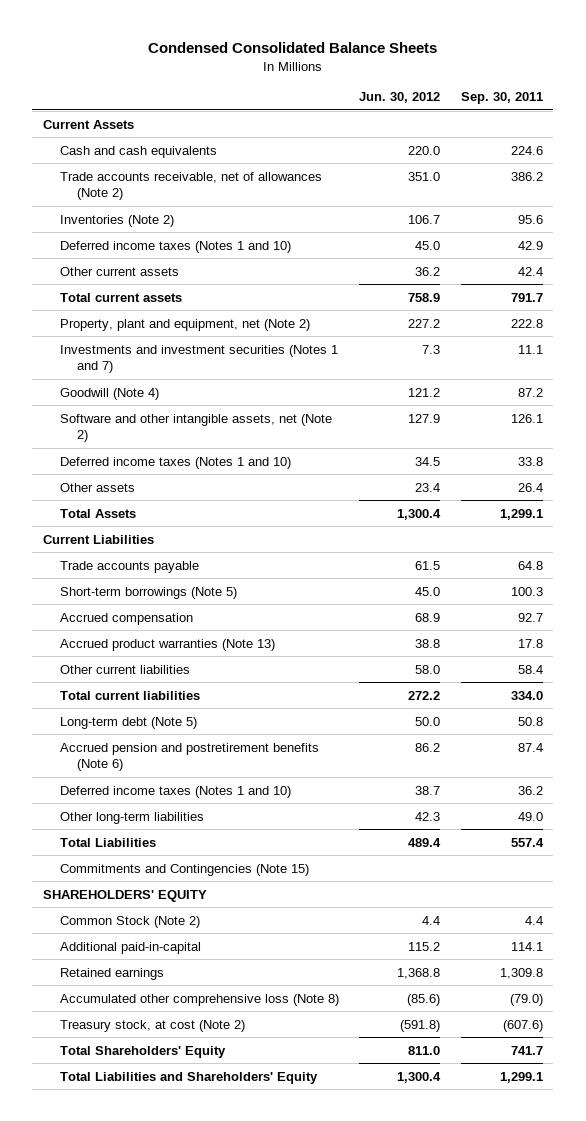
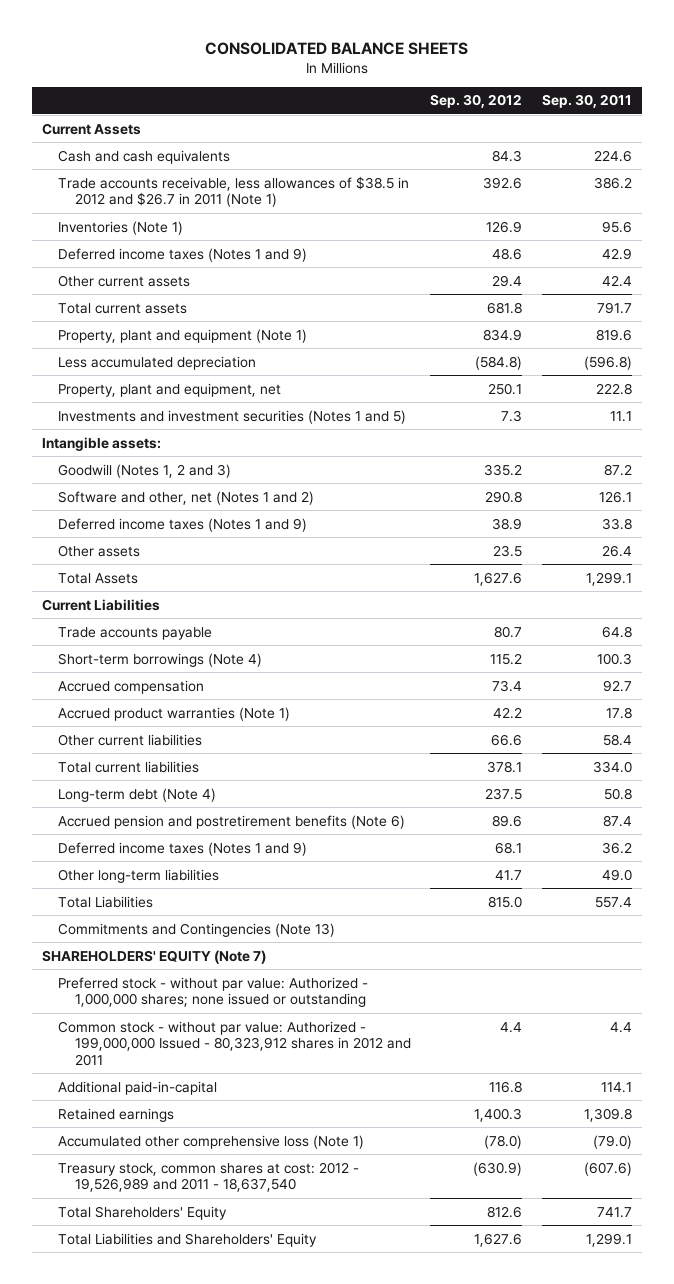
[147,41,437,53] Condensed Consolidated Balance Sheets -> [204,41,468,55] CONSOLIDATED BALANCE SHEETS
[359,92,441,104] Jun. 30, 2012 -> none
none -> [430,94,523,109] Sep. 30, 2012
[59,171,322,201] Trade accounts receivable, net of allowances (Note 2) -> [58,175,410,208] Trade accounts receivable, less allowances of $38.5 in 2012 and $26.7 in 2011 (Note 1)
[59,214,174,227] Inventories (Note 2) -> [58,220,184,235] Inventories (Note 1)
[59,240,291,253] Deferred income taxes (Notes 1 and 10) -> [58,247,308,262] Deferred income taxes (Notes 1 and 9)
none -> [58,328,308,343] Property, plant and equipment (Note 1)
none -> [58,355,257,370] Less accumulated depreciation
[59,318,310,331] Property, plant and equipment, net (Note 2) -> [58,382,282,397] Property, plant and equipment, net
[59,344,338,374] Investments and investment securities (Notes 1 and 7) -> [58,409,407,424] Investments and investment securities (Notes 1 and 5)
none -> [41,436,161,451] Intangible assets:
[59,387,159,400] Goodwill (Note 4) -> [58,463,232,478] Goodwill (Notes 1, 2 and 3)
[59,413,332,443] Software and other intangible assets, net (Note 2) -> [58,490,315,505] Software and other, net (Notes 1 and 2)
[59,456,291,469] Deferred income taxes (Notes 1 and 10) -> [58,517,308,532] Deferred income taxes (Notes 1 and 9)
[59,586,237,599] Short-term borrowings (Note 5) -> [58,652,263,667] Short-term borrowings (Note 4)
[59,638,275,651] Accrued product warranties (Note 13) -> [58,706,291,721] Accrued product warranties (Note 1)
[59,716,197,729] Long-term debt (Note 5) -> [58,787,217,802] Long-term debt (Note 4)
[59,785,291,798] Deferred income taxes (Notes 1 and 10) -> [58,841,308,856] Deferred income taxes (Notes 1 and 9)
[59,863,309,876] Commitments and Contingencies (Note 15) -> [58,922,336,937] Commitments and Contingencies (Note 13)
[42,889,207,902] SHAREHOLDERS' EQUITY -> [41,949,266,964] SHAREHOLDERS' EQUITY (Note 7)
none -> [58,976,369,1008] Preferred stock - without par value: Authorized - 1,000,000 shares; none issued or outstanding
[59,915,200,928] Common Stock (Note 2) -> [58,1020,411,1066] Common stock - without par value: Authorized - 199,000,000 Issued - 80,323,912 shares in 2012 and 2011
[59,993,339,1006] Accumulated other comprehensive loss (Note 8) -> [58,1134,365,1149] Accumulated other comprehensive loss (Note 1)
[59,1019,245,1032] Treasury stock, at cost (Note 2) -> [58,1161,360,1193] Treasury stock, common shares at cost: 2012 - 19,526,989 and 2011 - 18,637,540

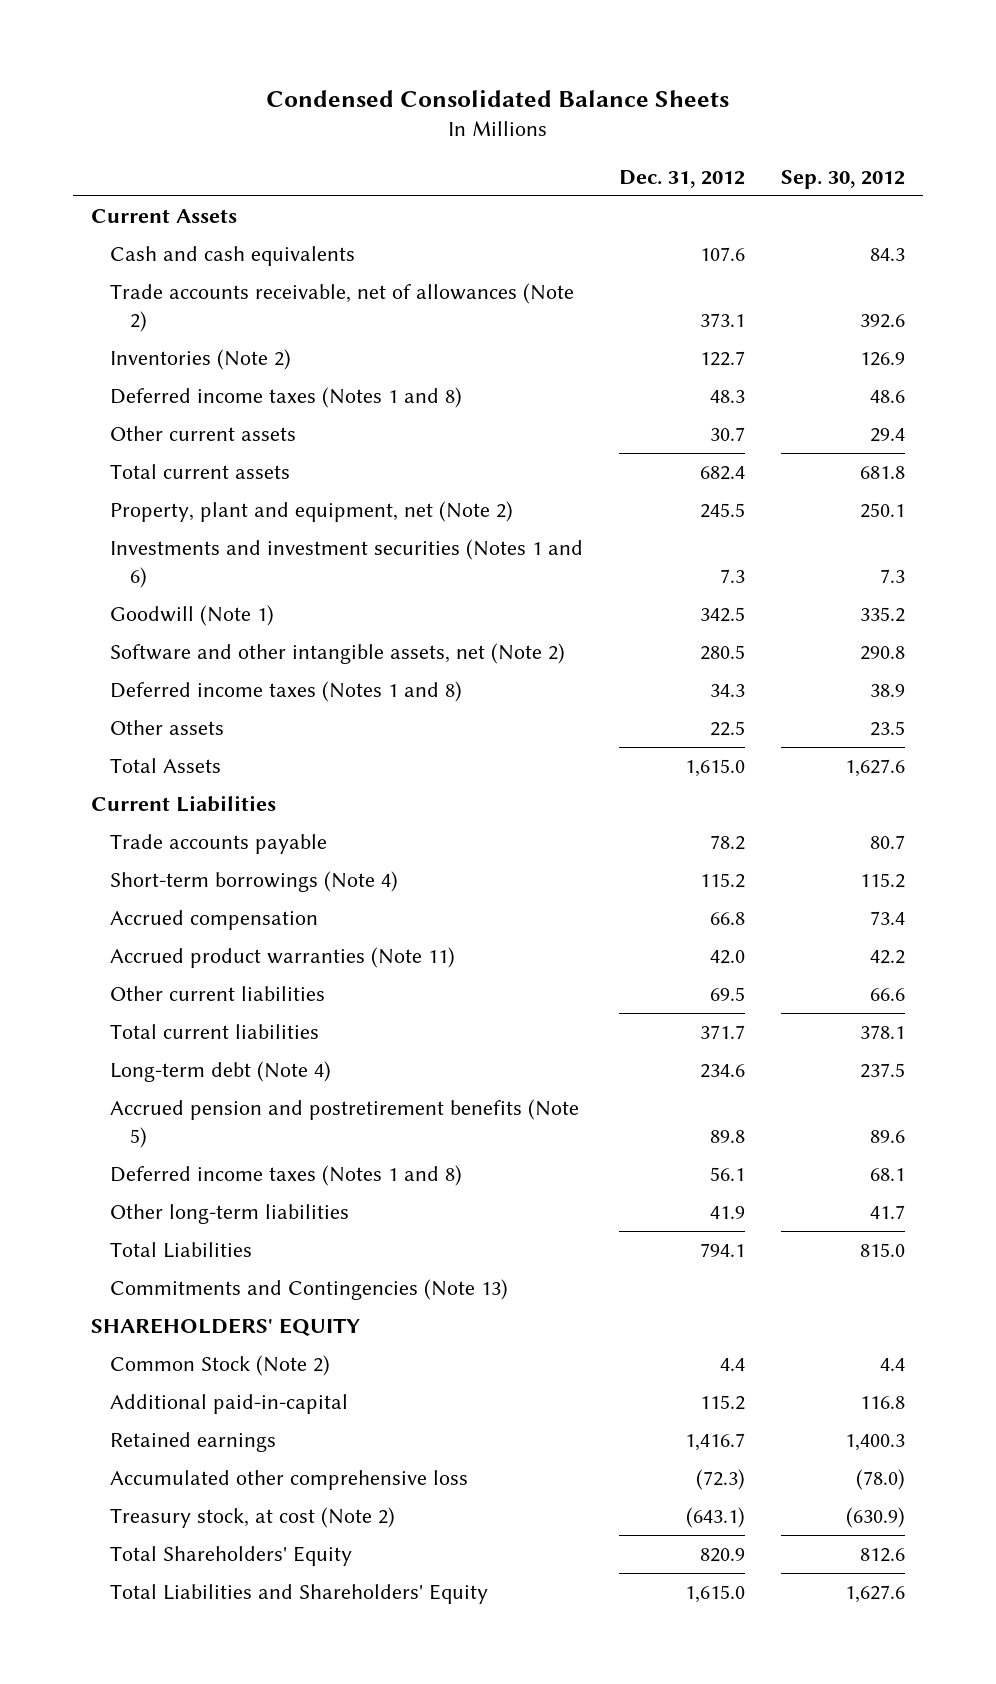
[204,41,468,55] CONSOLIDATED BALANCE SHEETS -> [265,89,729,107] Condensed Consolidated Balance Sheets
[541,94,632,109] Sep. 30, 2011 -> none
none -> [619,169,746,188] Dec. 31, 2012
[58,175,410,208] Trade accounts receivable, less allowances of $38.5 in 2012 and $26.7 in 2011 (Note 1) -> [110,283,575,332] Trade accounts receivable, net of allowances (Note 2)
[58,220,184,235] Inventories (Note 1) -> [110,349,292,371] Inventories (Note 2)
[58,247,308,262] Deferred income taxes (Notes 1 and 9) -> [110,387,463,409] Deferred income taxes (Notes 1 and 8)
[58,328,308,343] Property, plant and equipment (Note 1) -> none
[58,355,257,370] Less accumulated depreciation -> none
[41,436,161,451] Intangible assets: -> none
[58,382,282,397] Property, plant and equipment, net -> [110,501,514,523] Property, plant and equipment, net (Note 2)
[58,409,407,424] Investments and investment securities (Notes 1 and 5) -> [110,539,584,588] Investments and investment securities (Notes 1 and 6)
[58,463,232,478] Goodwill (Notes 1, 2 and 3) -> [110,605,275,627] Goodwill (Note 1)
[58,490,315,505] Software and other, net (Notes 1 and 2) -> [110,643,566,665] Software and other intangible assets, net (Note 2)
[58,517,308,532] Deferred income taxes (Notes 1 and 9) -> [110,681,463,703] Deferred income taxes (Notes 1 and 8)
[58,706,291,721] Accrued product warranties (Note 1) -> [110,947,456,969] Accrued product warranties (Note 11)
[58,814,406,829] Accrued pension and postretirement benefits (Note 6) -> [110,1099,580,1148] Accrued pension and postretirement benefits (Note 5)
[58,841,308,856] Deferred income taxes (Notes 1 and 9) -> [110,1165,463,1187] Deferred income taxes (Notes 1 and 8)
[58,976,369,1008] Preferred stock - without par value: Authorized - 1,000,000 shares; none issued or outstanding -> none
[41,949,266,964] SHAREHOLDERS' EQUITY (Note 7) -> [90,1318,360,1337] SHAREHOLDERS' EQUITY
[58,1020,411,1066] Common stock - without par value: Authorized - 199,000,000 Issued - 80,323,912 shares in 2012 and 2011 -> [110,1355,331,1377] Common Stock (Note 2)
[58,1134,365,1149] Accumulated other comprehensive loss (Note 1) -> [110,1470,469,1491] Accumulated other comprehensive loss
[58,1161,360,1193] Treasury stock, common shares at cost: 2012 - 19,526,989 and 2011 - 18,637,540 -> [110,1507,396,1529] Treasury stock, at cost (Note 2)

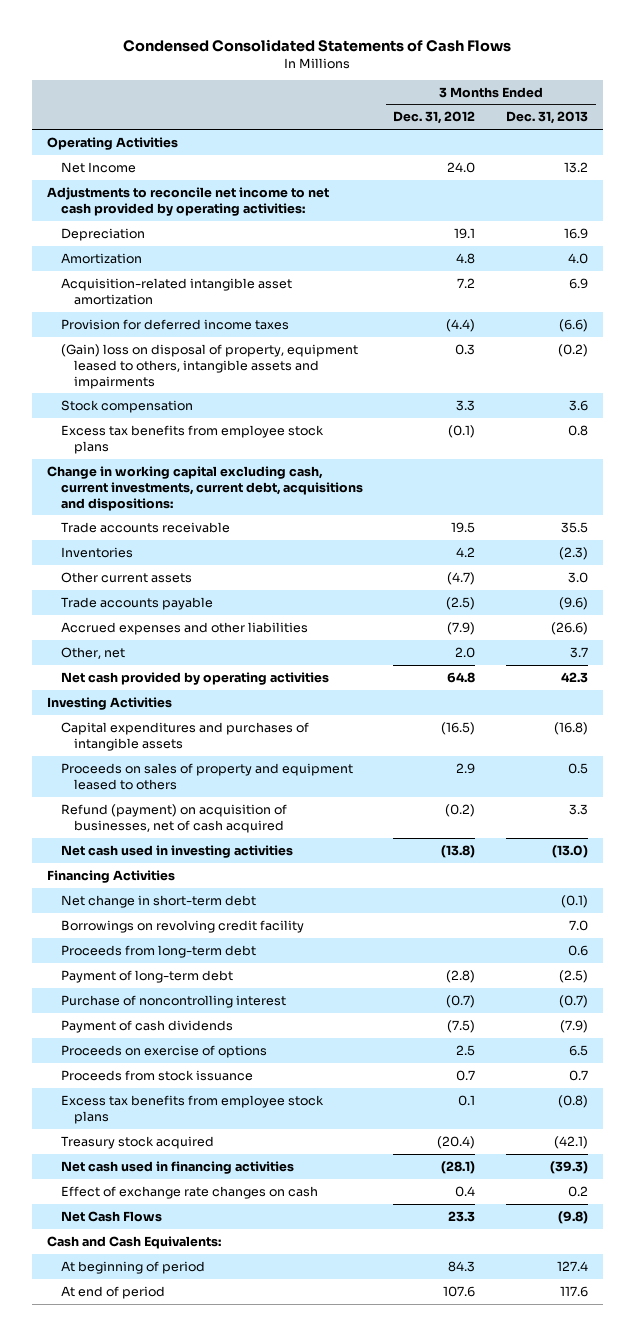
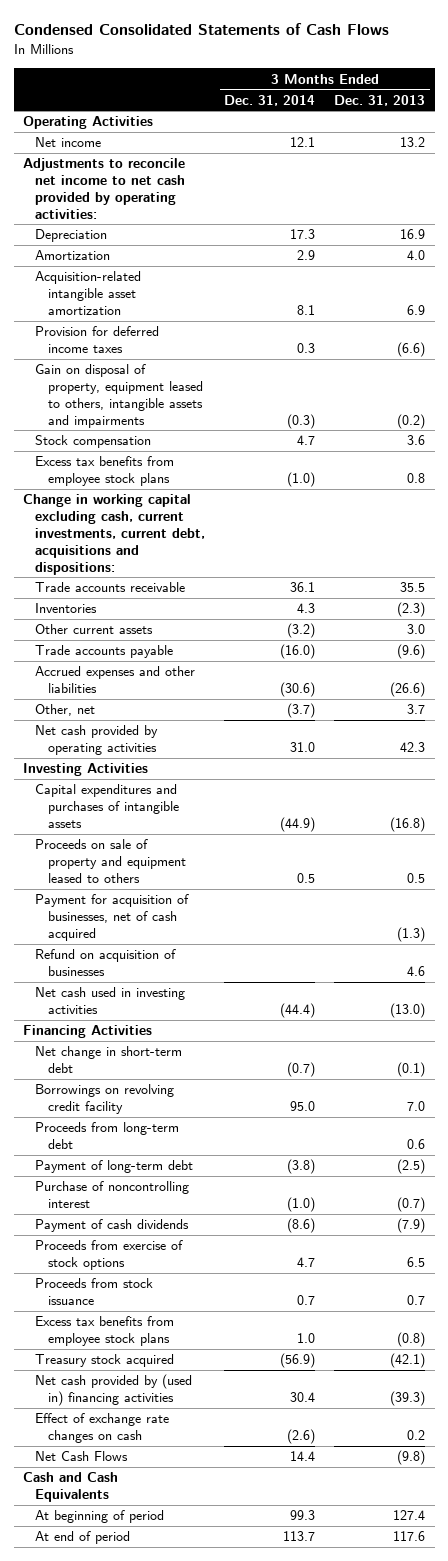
[393,111,476,125] Dec. 31, 2012 -> none
none -> [224,94,316,106] Dec. 31, 2014
[60,161,136,173] Net Income -> [35,137,102,148] Net income
[60,343,358,389] (Gain) loss on disposal of property, equipment leased to others, intangible assets and impairments -> [35,364,203,428] Gain on disposal of property, equipment leased to others, intangible assets and impairments
[60,762,353,790] Proceeds on sales of property and equipment leased to others -> [35,839,186,884] Proceeds on sale of property and equipment leased to others
[60,803,287,833] Refund (payment) on acquisition of businesses, net of cash acquired -> [35,894,190,942] Payment for acquisition of businesses, net of cash acquired
[569,803,589,815] 3.3 -> [397,927,426,943] (1.3)
none -> [35,949,177,977] Refund on acquisition of businesses
[60,1044,267,1058] Proceeds on exercise of options -> [35,1240,184,1271] Proceeds from exercise of stock options
[60,1160,294,1174] Net cash used in financing activities -> [35,1374,193,1407] Net cash provided by (used in) financing activities
[46,1235,221,1249] Cash and Cash Equivalents: -> [22,1472,118,1503] Cash and Cash Equivalents

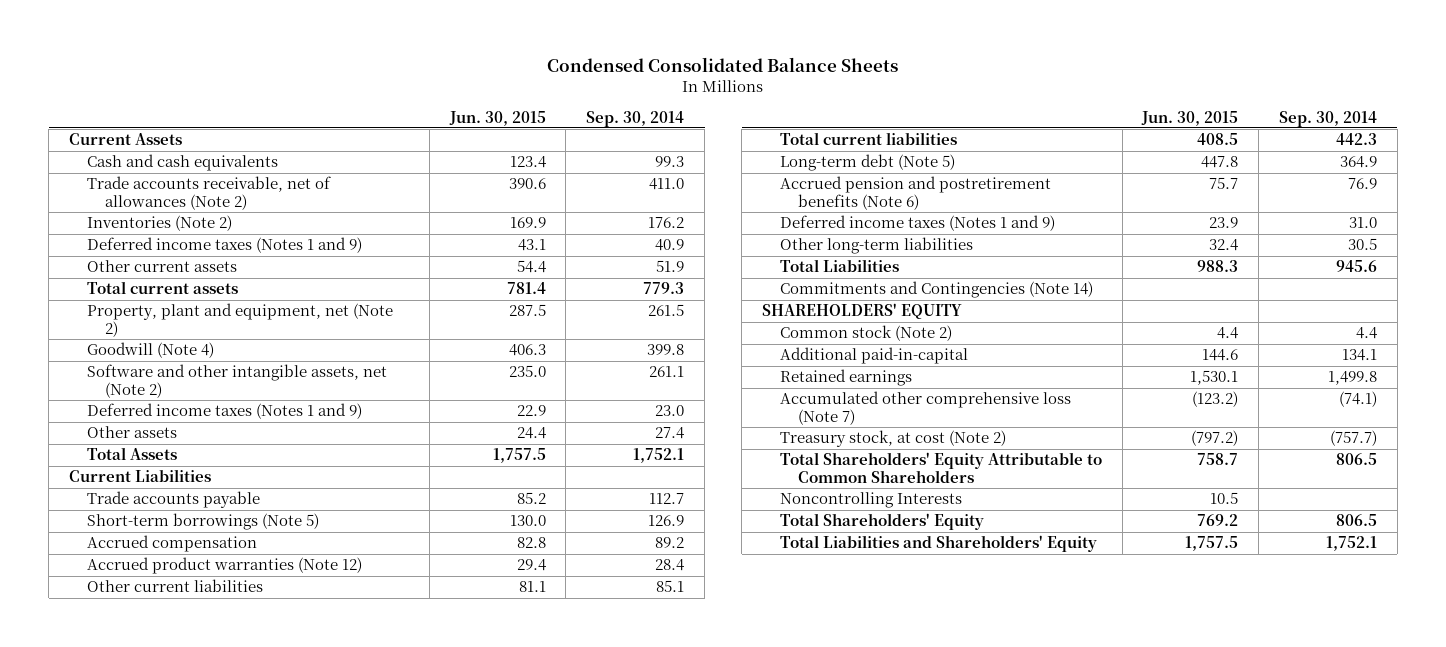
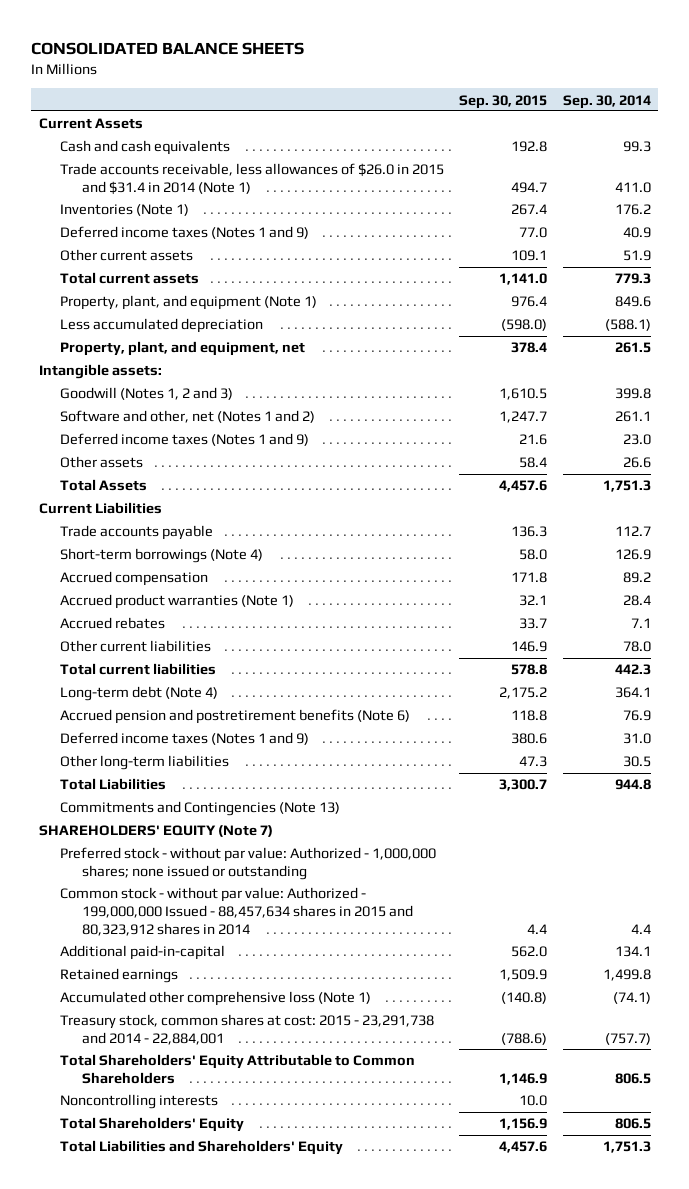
[547,56,899,72] Condensed Consolidated Balance Sheets -> [31,41,305,55] CONSOLIDATED BALANCE SHEETS
[448,110,546,126] Jun. 30, 2015 -> none
none -> [459,94,548,109] Sep. 30, 2015
[87,176,332,210] Trade accounts receivable, net of allowances (Note 2) -> [60,163,445,195] Trade accounts receivable, less allowances of $26.0 in 2015 and $31.4 in 2014 (Note 1)
[87,215,233,232] Inventories (Note 2) -> [60,204,190,217] Inventories (Note 1)
none -> [60,295,318,311] Property, plant, and equipment (Note 1)
none -> [60,318,264,334] Less accumulated depreciation
[87,303,394,337] Property, plant and equipment, net (Note 2) -> [60,341,306,357] Property, plant, and equipment, net
none -> [38,364,162,380] Intangible assets:
[87,342,215,359] Goodwill (Note 4) -> [60,387,234,401] Goodwill (Notes 1, 2 and 3)
[87,364,388,398] Software and other intangible assets, net (Note 2) -> [60,410,316,424] Software and other, net (Notes 1 and 2)
[655,427,685,440] 27.4 -> [622,457,651,469] 26.6
[633,448,685,464] 1,752.1 -> [602,480,651,493] 1,751.3
[87,513,320,531] Short-term borrowings (Note 5) -> [60,548,264,564] Short-term borrowings (Note 4)
[87,557,363,575] Accrued product warranties (Note 12) -> [60,594,295,610] Accrued product warranties (Note 1)
none -> [60,617,166,630] Accrued rebates
[656,580,685,593] 85.1 -> [622,641,651,653] 78.0
[779,154,955,172] Long-term debt (Note 5) -> [60,686,219,702] Long-term debt (Note 4)
[1340,156,1378,169] 364.9 -> [614,687,651,699] 364.1
[1336,260,1378,273] 945.6 -> [614,779,651,791] 944.8
[779,281,1093,299] Commitments and Contingencies (Note 14) -> [60,801,341,817] Commitments and Contingencies (Note 13)
[761,303,962,320] SHAREHOLDERS' EQUITY -> [38,825,273,838] SHAREHOLDERS' EQUITY (Note 7)
none -> [60,847,437,880] Preferred stock - without par value: Authorized - 1,000,000 shares; none issued or outstanding
[779,325,952,342] Common stock (Note 2) -> [60,887,413,936] Common stock - without par value: Authorized - 199,000,000 Issued - 88,457,634 shares in 2015 and 80,323,912 shares in 2014
[779,391,1071,425] Accumulated other comprehensive loss (Note 7) -> [60,991,372,1007] Accumulated other comprehensive loss (Note 1)
[779,430,1006,448] Treasury stock, at cost (Note 2) -> [60,1014,435,1045] Treasury stock, common shares at cost: 2015 - 23,291,738 and 2014 - 22,884,001
[779,492,962,509] Noncontrolling Interests -> [60,1094,219,1110] Noncontrolling interests
[1326,536,1378,552] 1,752.1 -> [602,1141,651,1154] 1,751.3

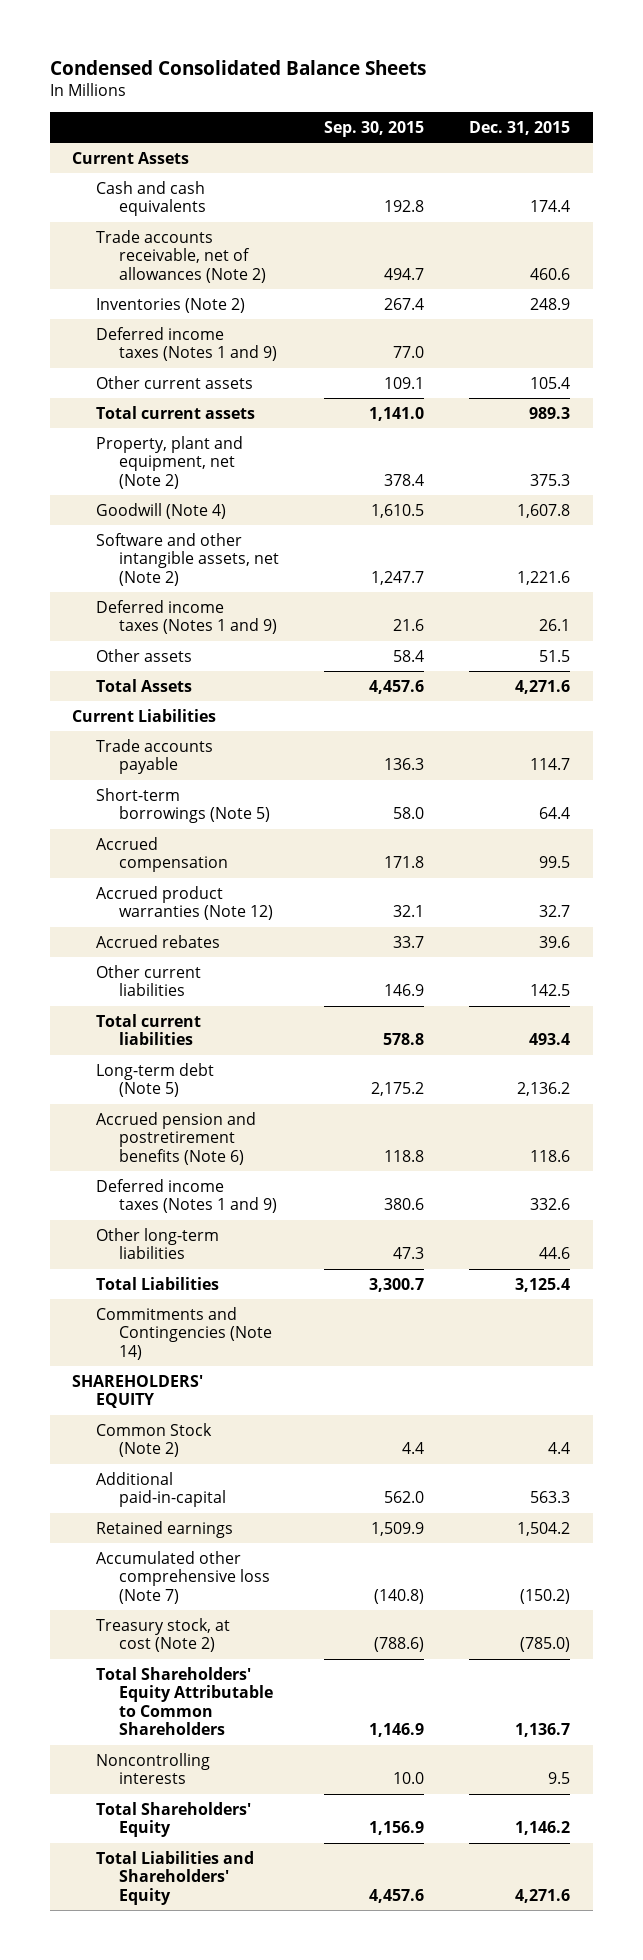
[31,41,305,55] CONSOLIDATED BALANCE SHEETS -> [49,59,426,75] Condensed Consolidated Balance Sheets
[562,94,651,109] Sep. 30, 2014 -> none
none -> [469,120,571,135] Dec. 31, 2015
[60,163,445,195] Trade accounts receivable, less allowances of $26.0 in 2015 and $31.4 in 2014 (Note 1) -> [95,229,267,283] Trade accounts receivable, net of allowances (Note 2)
[60,204,190,217] Inventories (Note 1) -> [95,297,245,313] Inventories (Note 2)
[60,295,318,311] Property, plant, and equipment (Note 1) -> none
[60,318,264,334] Less accumulated depreciation -> none
[38,364,162,380] Intangible assets: -> none
[60,341,306,357] Property, plant, and equipment, net -> [95,435,243,489] Property, plant and equipment, net (Note 2)
[60,387,234,401] Goodwill (Notes 1, 2 and 3) -> [95,502,226,519] Goodwill (Note 4)
[60,410,316,424] Software and other, net (Notes 1 and 2) -> [95,532,280,586] Software and other intangible assets, net (Note 2)
[60,548,264,564] Short-term borrowings (Note 4) -> [95,787,271,824] Short-term borrowings (Note 5)
[60,594,295,610] Accrued product warranties (Note 1) -> [95,885,274,921] Accrued product warranties (Note 12)
[60,686,219,702] Long-term debt (Note 4) -> [95,1062,214,1098] Long-term debt (Note 5)
[60,847,437,880] Preferred stock - without par value: Authorized - 1,000,000 shares; none issued or outstanding -> none
[60,801,341,817] Commitments and Contingencies (Note 13) -> [95,1306,273,1360] Commitments and Contingencies (Note 14)
[38,825,273,838] SHAREHOLDERS' EQUITY (Note 7) -> [72,1374,204,1409] SHAREHOLDERS' EQUITY
[60,887,413,936] Common stock - without par value: Authorized - 199,000,000 Issued - 88,457,634 shares in 2015 and 80,323,912 shares in 2014 -> [95,1422,212,1458] Common Stock (Note 2)
[60,991,372,1007] Accumulated other comprehensive loss (Note 1) -> [95,1550,271,1604] Accumulated other comprehensive loss (Note 7)
[60,1014,435,1045] Treasury stock, common shares at cost: 2015 - 23,291,738 and 2014 - 22,884,001 -> [95,1617,230,1653] Treasury stock, at cost (Note 2)

